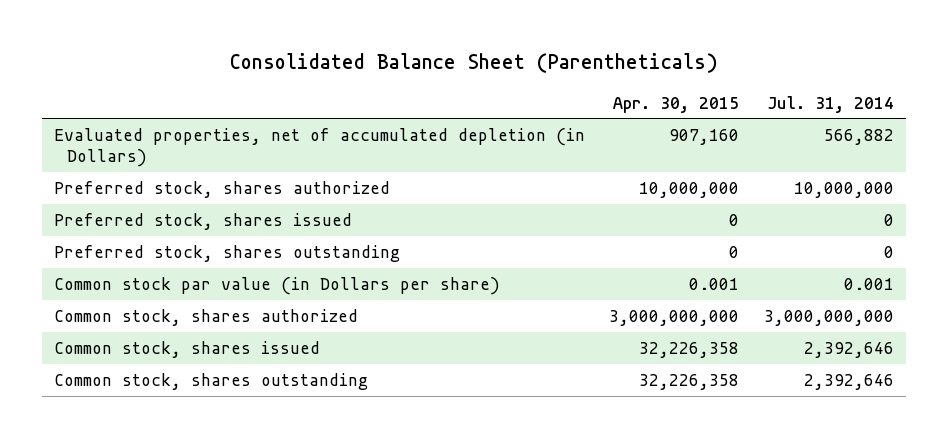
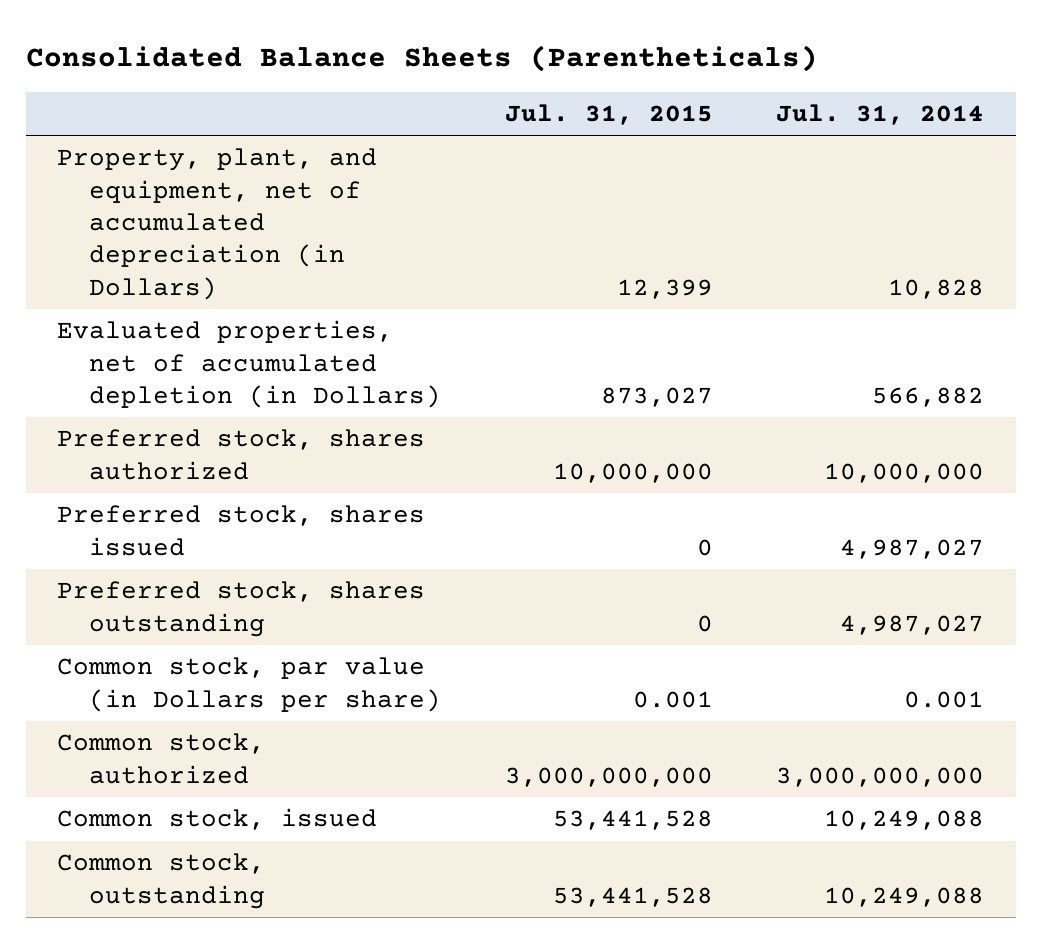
[229,52,718,73] Consolidated Balance Sheet (Parentheticals) -> [25,44,818,72] Consolidated Balance Sheets (Parentheticals)
[613,96,740,113] Apr. 30, 2015 -> none
none -> [504,103,713,125] Jul. 31, 2015
none -> [57,148,378,300] Property, plant, and equipment, net of accumulated depreciation (in Dollars)
[884,214,895,227] 0 -> [840,538,985,559] 4,987,027
[884,246,895,259] 0 -> [840,614,985,635] 4,987,027
[53,277,500,296] Common stock par value (in Dollars per share) -> [57,657,442,712] Common stock, par value (in Dollars per share)
[53,309,358,327] Common stock, shares authorized -> [57,733,266,784] Common stock, authorized
[53,341,320,359] Common stock, shares issued -> [57,808,378,831] Common stock, issued
[804,342,895,359] 2,392,646 -> [824,810,985,831] 10,249,088
[53,373,368,391] Common stock, shares outstanding -> [57,853,266,909] Common stock, outstanding
[804,374,895,391] 2,392,646 -> [824,886,985,907] 10,249,088

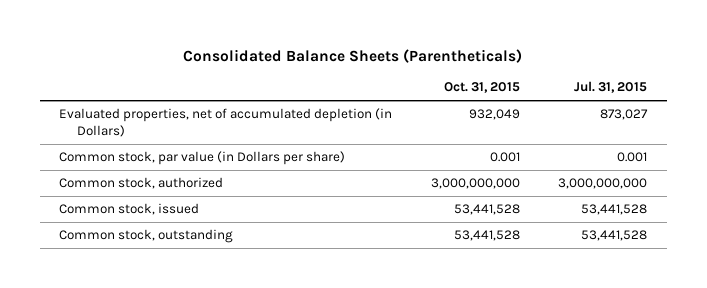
[776,103,985,125] Jul. 31, 2014 -> none
none -> [443,82,520,94] Oct. 31, 2015
[57,148,378,300] Property, plant, and equipment, net of accumulated depreciation (in Dollars) -> none
[57,429,426,480] Preferred stock, shares authorized -> none
[57,505,426,556] Preferred stock, shares issued -> none
[57,581,426,637] Preferred stock, shares outstanding -> none

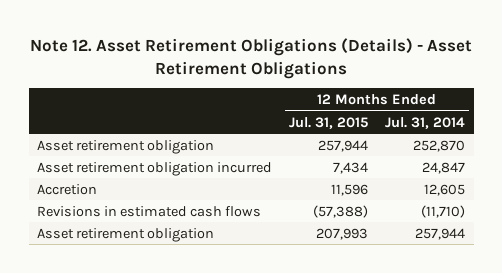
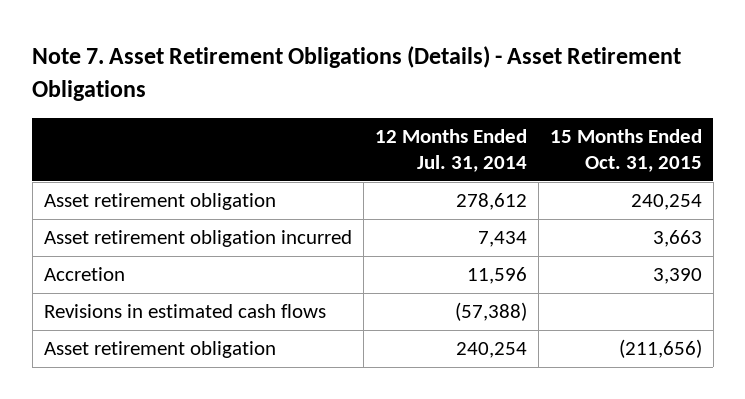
[30,38,473,79] Note 12. Asset Retirement Obligations (Details) - Asset Retirement Obligations -> [32,46,682,101] Note 7. Asset Retirement Obligations (Details) - Asset Retirement Obligations
[289,116,369,129] Jul. 31, 2015 -> none
none -> [549,129,702,172] 15 Months Ended Oct. 31, 2015
[413,139,466,152] 252,870 -> [455,193,527,211] 278,612
[422,161,466,174] 24,847 -> [477,231,527,248] 7,434
[424,183,466,196] 12,605 -> [466,267,527,285] 11,596
[421,204,466,218] (11,710) -> [454,302,527,322] (57,388)
[415,227,466,240] 257,944 -> [455,342,527,359] 240,254

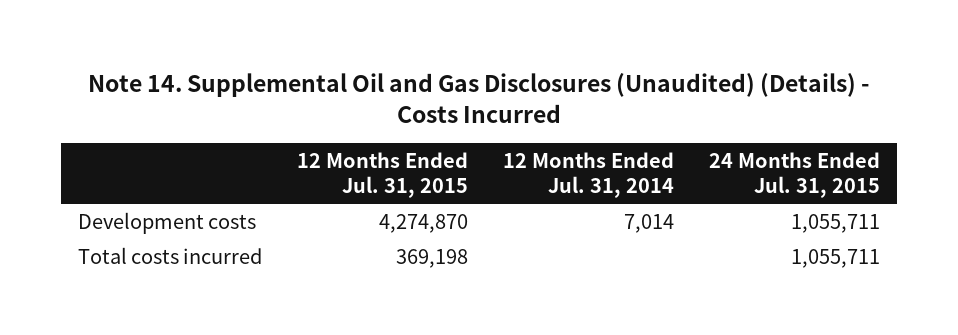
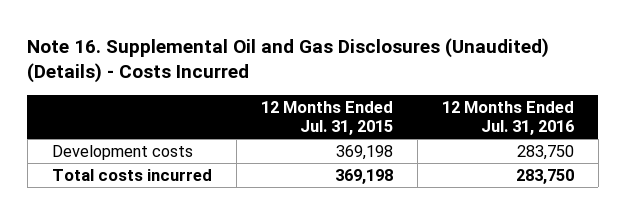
[87,72,870,124] Note 14. Supplemental Oil and Gas Disclosures (Unaudited) (Details) - Costs Incurred -> [27,37,550,84] Note 16. Supplemental Oil and Gas Disclosures (Unaudited) (Details) - Costs Incurred
[502,152,674,199] 12 Months Ended Jul. 31, 2014 -> none
[708,152,880,199] 24 Months Ended Jul. 31, 2015 -> none
none -> [441,100,574,136] 12 Months Ended Jul. 31, 2016
[378,213,468,233] 4,274,870 -> [335,144,393,160] 369,198

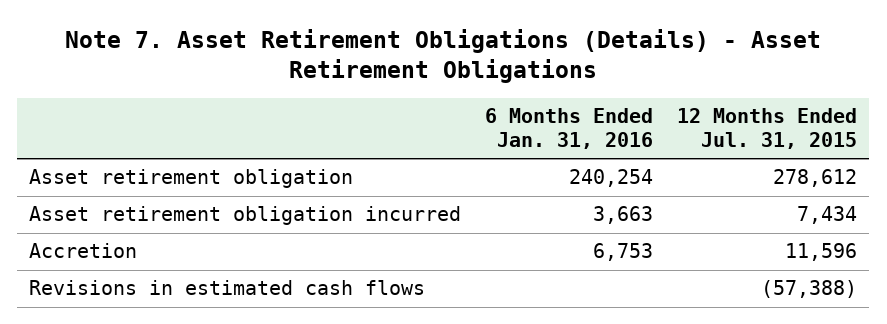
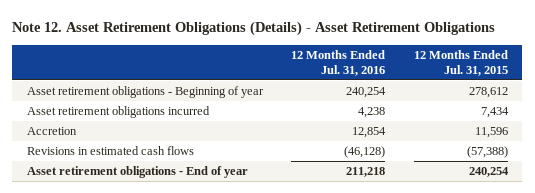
[65,28,822,84] Note 7. Asset Retirement Obligations (Details) - Asset Retirement Obligations -> [12,20,496,36] Note 12. Asset Retirement Obligations (Details) - Asset Retirement Obligations
[485,108,654,150] 6 Months Ended Jan. 31, 2016 -> none
none -> [291,49,386,77] 12 Months Ended Jul. 31, 2016
[29,169,354,189] Asset retirement obligation -> [26,86,264,99] Asset retirement obligations - Beginning of year
[29,206,462,226] Asset retirement obligation incurred -> [26,106,210,119] Asset retirement obligations incurred
none -> [26,166,248,179] Asset retirement obligations - End of year

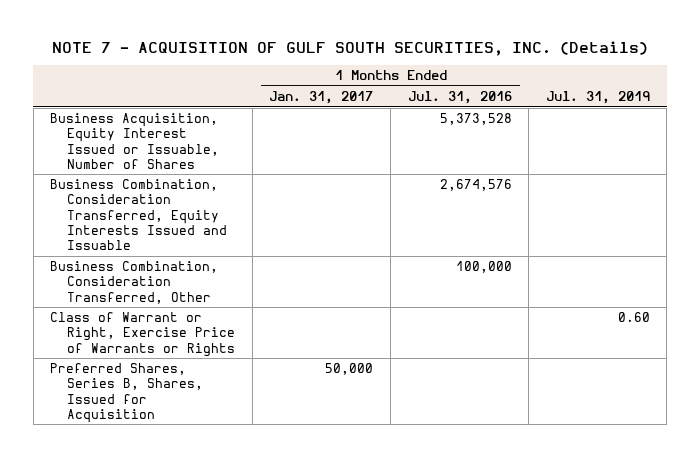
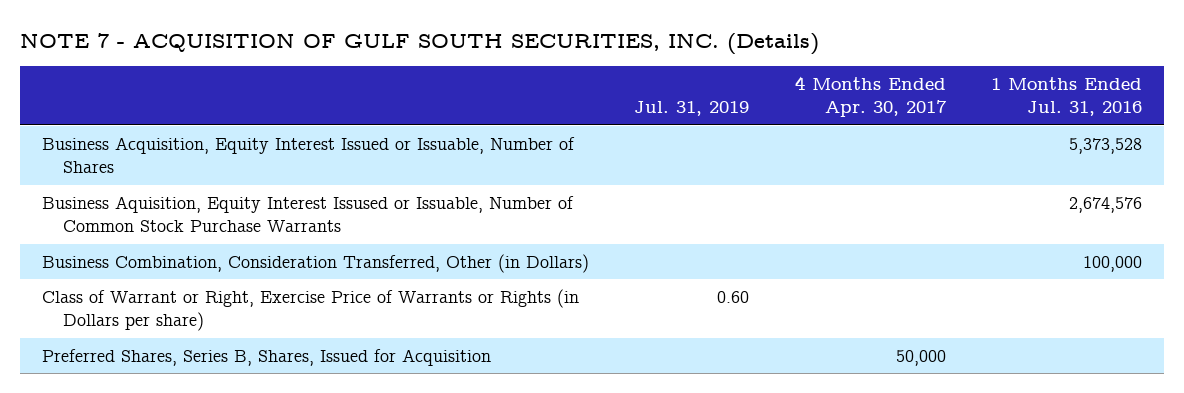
[269,91,374,105] Jan. 31, 2017 -> none
none -> [794,75,947,118] 4 Months Ended Apr. 30, 2017
[50,179,228,251] Business Combination, Consideration Transferred, Equity Interests Issued and Issuable -> [42,195,575,233] Business Aquisition, Equity Interest Issused or Issuable, Number of Common Stock Purchase Warrants
[50,261,219,304] Business Combination, Consideration Transferred, Other -> [42,253,590,273] Business Combination, Consideration Transferred, Other (in Dollars)
[50,312,236,357] Class of Warrant or Right, Exercise Price of Warrants or Rights -> [42,288,580,332] Class of Warrant or Right, Exercise Price of Warrants or Rights (in Dollars per share)

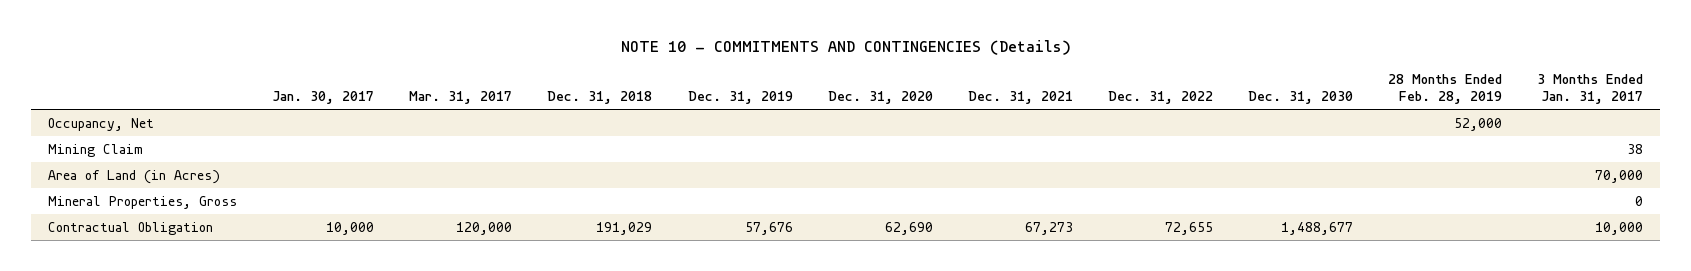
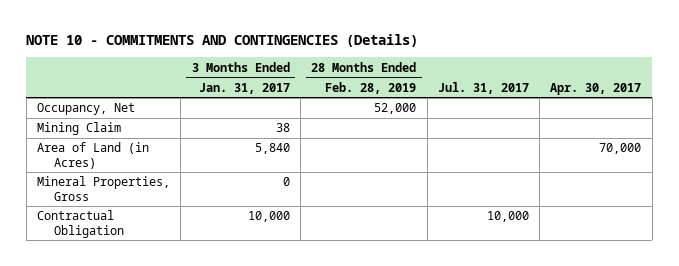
[272,91,375,105] Jan. 30, 2017 -> none
[409,91,513,105] Mar. 31, 2017 -> none
[547,91,653,105] Dec. 31, 2018 -> none
[687,91,793,105] Dec. 31, 2019 -> none
[827,91,933,105] Dec. 31, 2020 -> none
[967,91,1073,105] Dec. 31, 2021 -> none
[1107,91,1213,105] Dec. 31, 2022 -> none
[1247,91,1353,105] Dec. 31, 2030 -> none
none -> [437,81,529,94] Jul. 31, 2017
none -> [550,82,642,95] Apr. 30, 2017
[1594,169,1643,183] 70,000 -> [254,143,290,155] 5,840

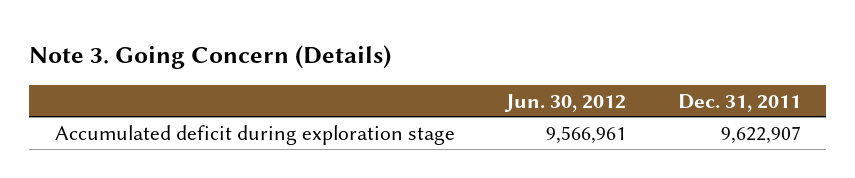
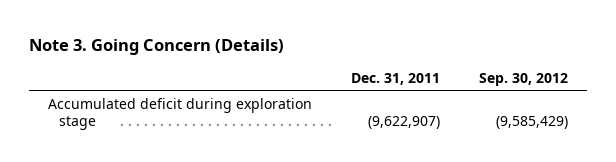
[504,93,627,112] Jun. 30, 2012 -> none
none -> [478,72,568,86] Sep. 30, 2012
[720,125,801,144] 9,622,907 -> [368,115,441,129] (9,622,907)

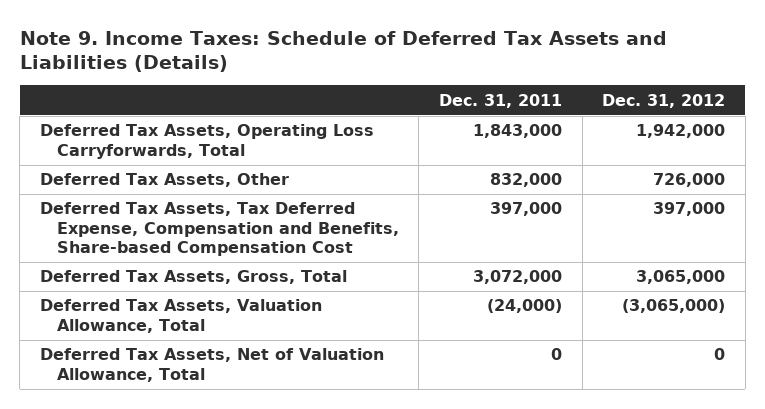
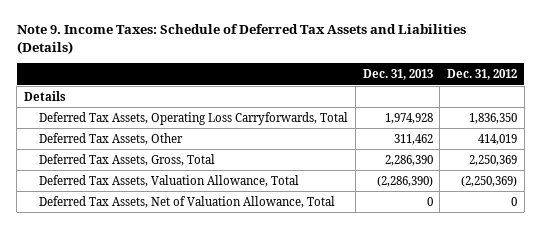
[438,93,562,108] Dec. 31, 2011 -> none
none -> [362,69,433,81] Dec. 31, 2013
[39,202,399,257] Deferred Tax Assets, Tax Deferred Expense, Compensation and Benefits, Share-based Compensation Cost -> none
none -> [23,90,66,101] Details
[636,124,726,139] 1,942,000 -> [468,112,517,124] 1,836,350
[653,173,726,188] 726,000 -> [477,133,517,145] 414,019
[636,270,726,285] 3,065,000 -> [468,154,517,166] 2,250,369
[622,299,726,314] (3,065,000) -> [460,175,517,187] (2,250,369)

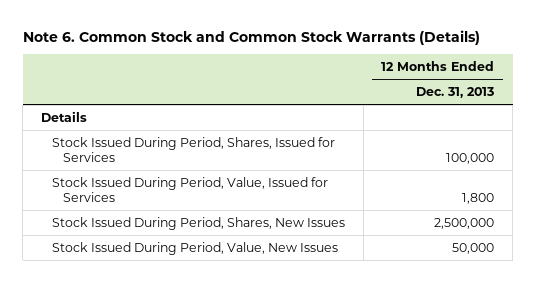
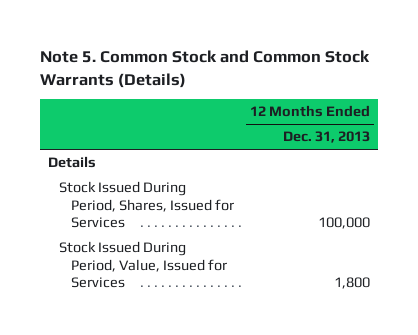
[22,30,480,46] Note 6. Common Stock and Common Stock Warrants (Details) -> [39,50,370,88] Note 5. Common Stock and Common Stock Warrants (Details)
[51,216,345,230] Stock Issued During Period, Shares, New Issues -> none
[51,241,338,255] Stock Issued During Period, Value, New Issues -> none

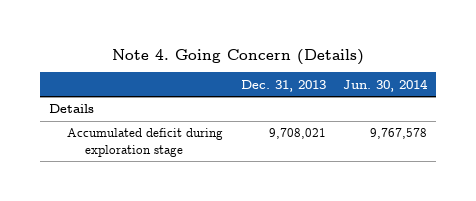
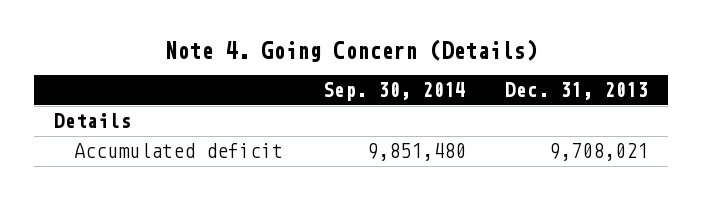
[343,78,429,92] Jun. 30, 2014 -> none
none -> [322,82,466,102] Sep. 30, 2014
[66,128,223,157] Accumulated deficit during exploration stage -> [74,143,284,159] Accumulated deficit

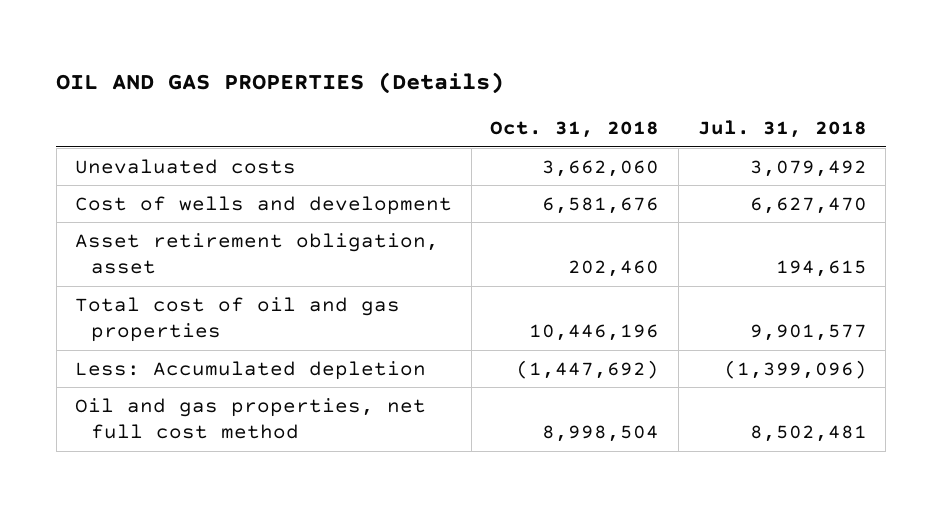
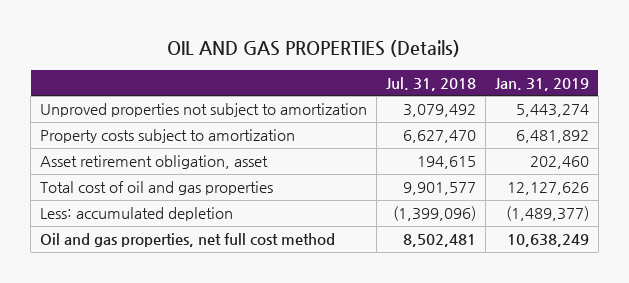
[490,121,660,139] Oct. 31, 2018 -> none
none -> [494,77,589,91] Jan. 31, 2019
[75,158,297,174] Unevaluated costs -> [40,103,368,118] Unproved properties not subject to amortization
[75,195,453,215] Cost of wells and development -> [40,129,296,144] Property costs subject to amortization
[75,360,427,380] Less: Accumulated depletion -> [40,207,234,222] Less: accumulated depletion

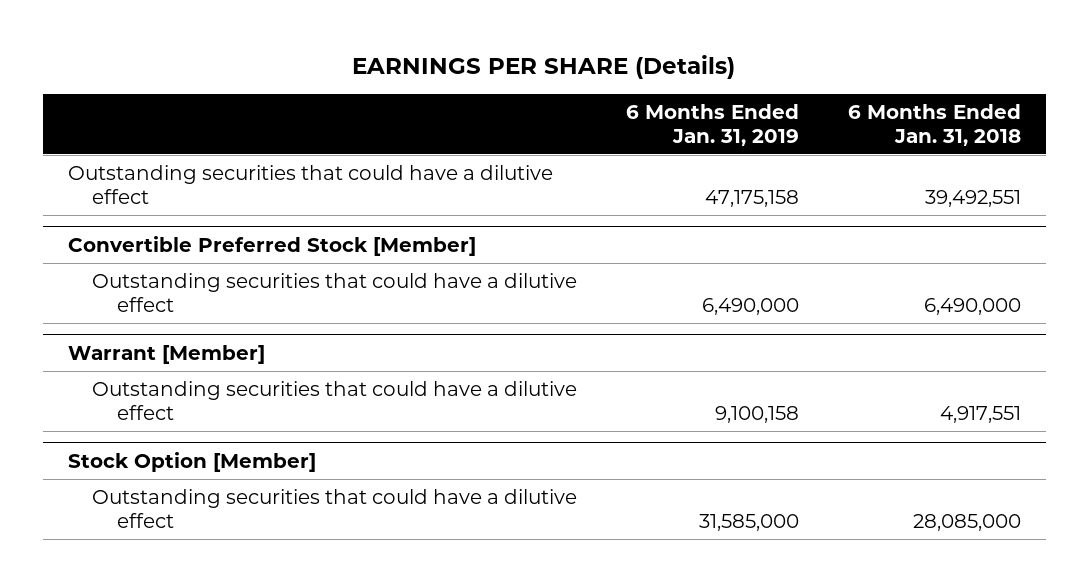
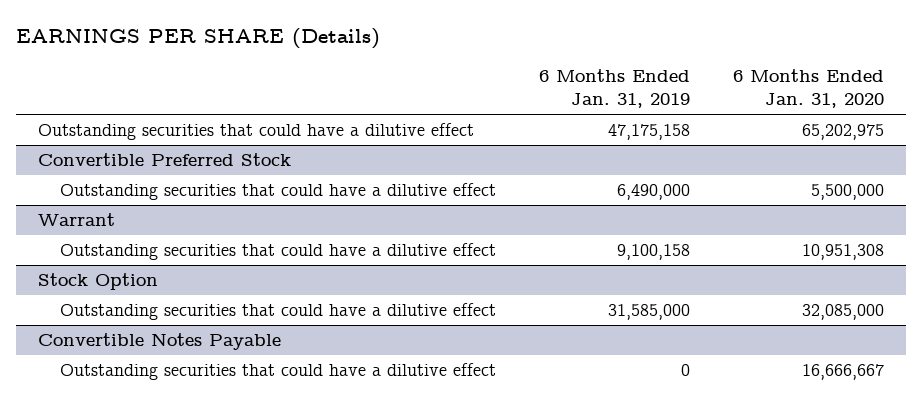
[848,103,1022,146] 6 Months Ended Jan. 31, 2018 -> none
none -> [733,69,885,108] 6 Months Ended Jan. 31, 2020
[67,235,476,256] Convertible Preferred Stock [Member] -> [37,153,291,167] Convertible Preferred Stock
[67,344,265,364] Warrant [Member] -> [37,213,115,227] Warrant
[67,451,316,472] Stock Option [Member] -> [37,273,158,291] Stock Option
none -> [37,333,281,351] Convertible Notes Payable
none -> [60,363,497,381] Outstanding securities that could have a dilutive effect

